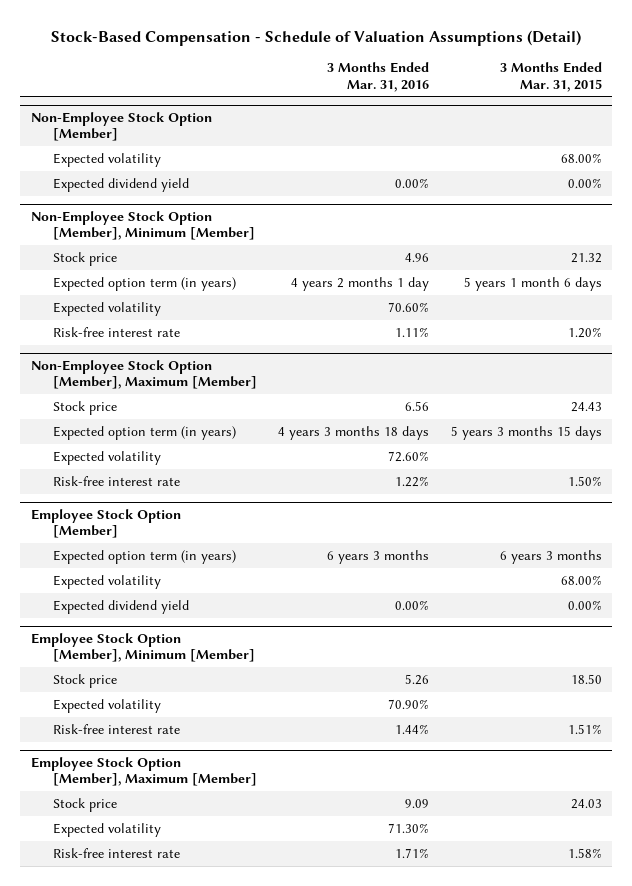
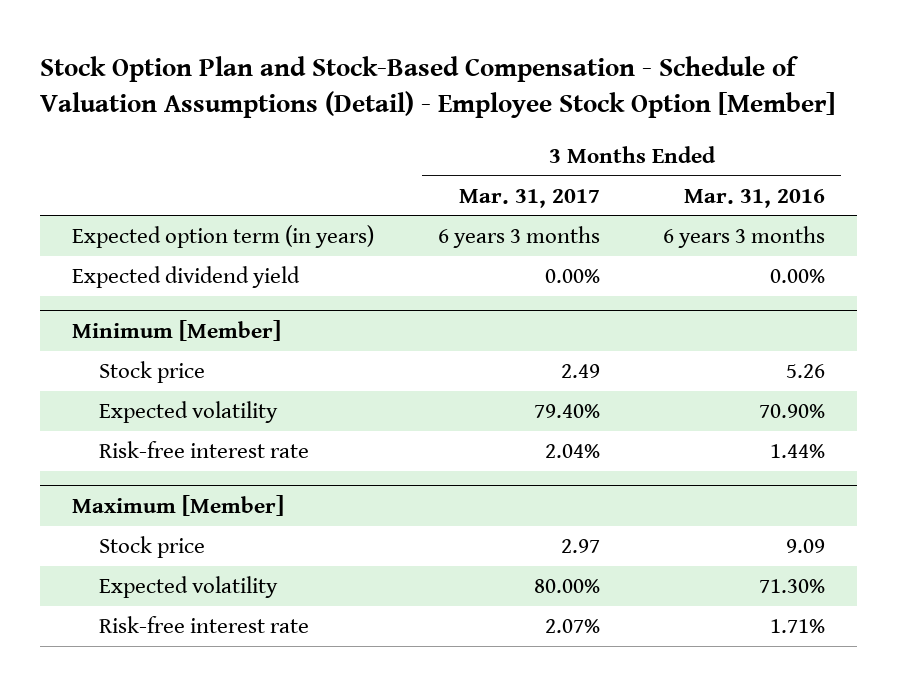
[51,29,582,46] Stock-Based Compensation - Schedule of Valuation Assumptions (Detail) -> [40,56,836,119] Stock Option Plan and Stock-Based Compensation - Schedule of Valuation Assumptions (Detail) - Employee Stock Option [Member]
[499,62,602,92] 3 Months Ended Mar. 31, 2015 -> none
none -> [458,188,600,208] Mar. 31, 2017
[30,111,212,142] Non-Employee Stock Option [Member] -> none
[52,152,161,167] Expected volatility -> none
[52,177,189,192] Expected dividend yield -> none
[30,210,255,241] Non-Employee Stock Option [Member], Minimum [Member] -> none
[52,251,117,266] Stock price -> none
[52,276,236,291] Expected option term (in years) -> none
[52,301,161,316] Expected volatility -> none
[52,326,180,337] Risk-free interest rate -> none
[30,359,257,390] Non-Employee Stock Option [Member], Maximum [Member] -> none
[52,400,117,415] Stock price -> none
[52,425,236,440] Expected option term (in years) -> none
[52,450,161,465] Expected volatility -> none
[52,475,180,486] Risk-free interest rate -> none
[30,508,181,539] Employee Stock Option [Member] -> none
[52,574,161,589] Expected volatility -> none
[30,632,255,663] Employee Stock Option [Member], Minimum [Member] -> none
none -> [72,319,282,341] Minimum [Member]
[30,756,257,787] Employee Stock Option [Member], Maximum [Member] -> none
none -> [72,494,285,516] Maximum [Member]

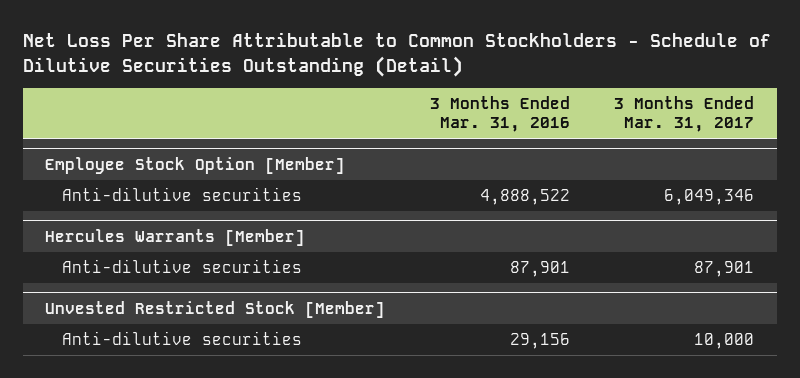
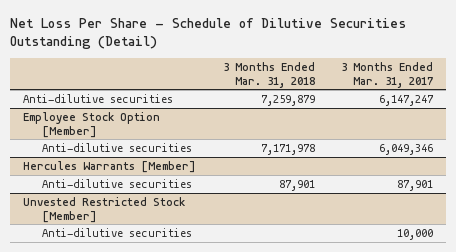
[22,32,771,78] Net Loss Per Share Attributable to Common Stockholders - Schedule of Dilutive Securities Outstanding (Detail) -> [9,18,406,50] Net Loss Per Share - Schedule of Dilutive Securities Outstanding (Detail)
[429,95,570,133] 3 Months Ended Mar. 31, 2016 -> none
none -> [222,61,315,88] 3 Months Ended Mar. 31, 2018
none -> [23,93,174,103] Anti-dilutive securities

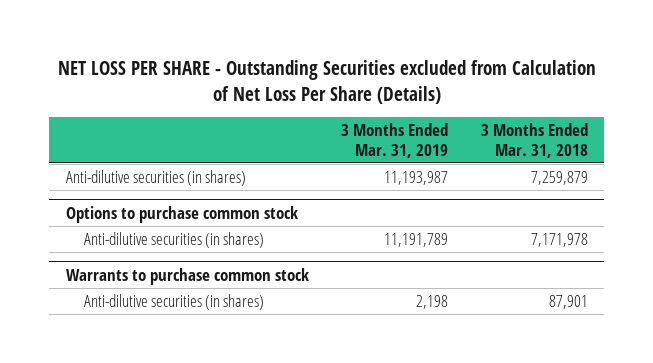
[9,18,406,50] Net Loss Per Share - Schedule of Dilutive Securities Outstanding (Detail) -> [57,59,596,104] NET LOSS PER SHARE - Outstanding Securities excluded from Calculation of Net Loss Per Share (Details)
[340,61,433,88] 3 Months Ended Mar. 31, 2017 -> none
none -> [341,123,449,158] 3 Months Ended Mar. 31, 2019
[23,196,186,223] Unvested Restricted Stock [Member] -> none
[41,227,192,237] Anti-dilutive securities -> none
[23,93,174,103] Anti-dilutive securities -> [65,170,246,187] Anti-dilutive securities (in shares)
[23,111,161,138] Employee Stock Option [Member] -> [65,205,298,223] Options to purchase common stock
[41,142,192,152] Anti-dilutive securities -> [84,232,265,249] Anti-dilutive securities (in shares)
[23,160,197,173] Hercules Warrants [Member] -> [65,267,309,285] Warrants to purchase common stock
[41,178,192,188] Anti-dilutive securities -> [84,294,265,311] Anti-dilutive securities (in shares)

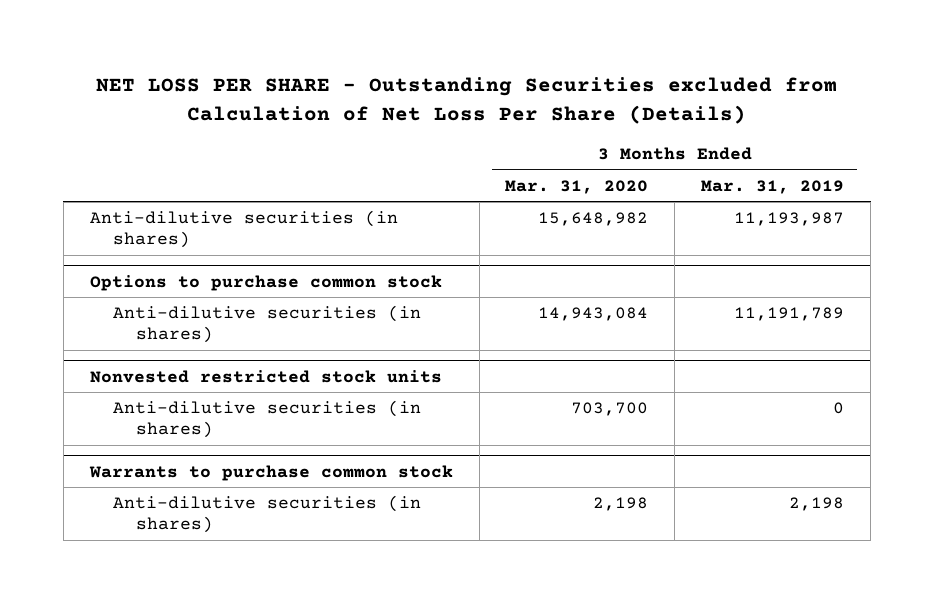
[480,123,588,158] 3 Months Ended Mar. 31, 2018 -> none
none -> [505,179,649,194] Mar. 31, 2020
none -> [89,369,442,383] Nonvested restricted stock units
none -> [112,400,421,439] Anti-dilutive securities (in shares)

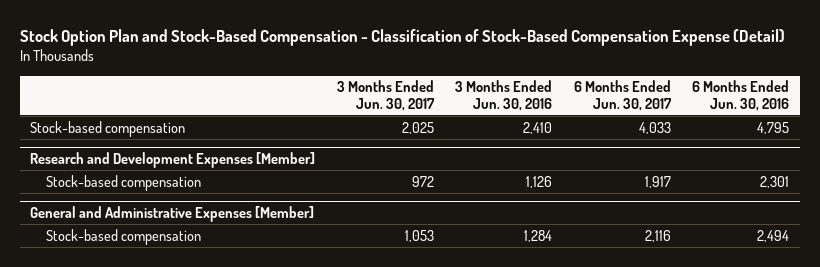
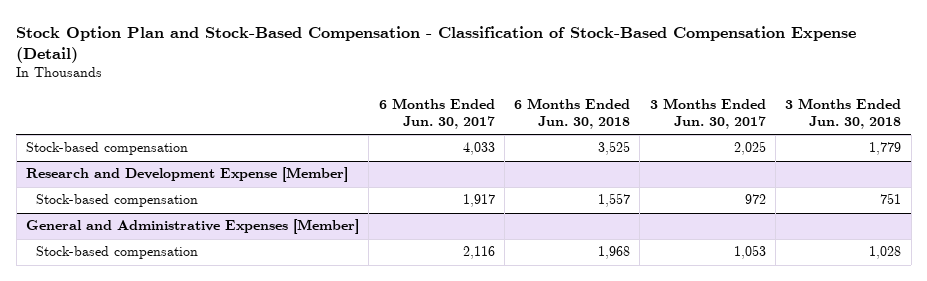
[455,80,553,111] 3 Months Ended Jun. 30, 2016 -> none
[692,80,790,111] 6 Months Ended Jun. 30, 2016 -> none
none -> [514,97,631,130] 6 Months Ended Jun. 30, 2018
none -> [785,97,902,130] 3 Months Ended Jun. 30, 2018
[30,151,316,168] Research and Development Expenses [Member] -> [26,167,349,183] Research and Development Expense [Member]

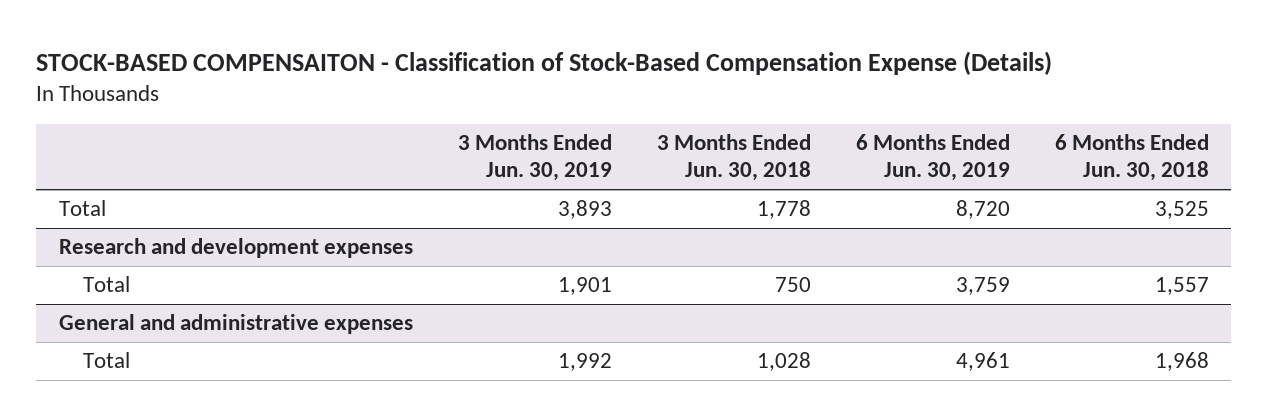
[16,25,857,63] Stock Option Plan and Stock-Based Compensation - Classification of Stock-Based Compensation Expense (Detail) -> [36,51,1053,76] STOCK-BASED COMPENSAITON - Classification of Stock-Based Compensation Expense (Details)
[378,97,495,130] 6 Months Ended Jun. 30, 2017 -> none
[649,97,766,130] 3 Months Ended Jun. 30, 2017 -> none
none -> [457,133,612,182] 3 Months Ended Jun. 30, 2019
none -> [855,133,1010,182] 6 Months Ended Jun. 30, 2019
[26,142,189,156] Stock-based compensation -> none
[35,194,198,208] Stock-based compensation -> none
none -> [58,200,106,217] Total
[26,167,349,183] Research and Development Expense [Member] -> [58,238,413,259] Research and development expenses
none -> [82,276,130,293] Total
[26,219,360,235] General and Administrative Expenses [Member] -> [58,314,413,335] General and administrative expenses
[35,246,198,260] Stock-based compensation -> [82,352,130,369] Total

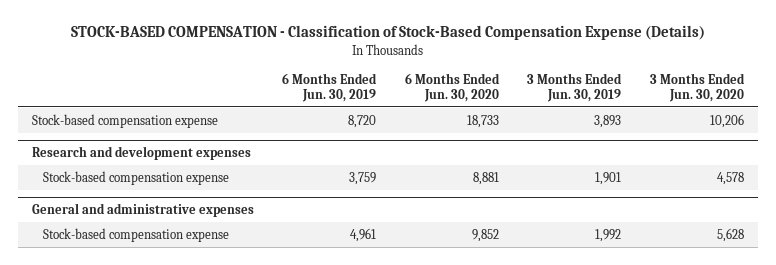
[36,51,1053,76] STOCK-BASED COMPENSAITON - Classification of Stock-Based Compensation Expense (Details) -> [70,25,705,41] STOCK-BASED COMPENSATION - Classification of Stock-Based Compensation Expense (Details)
[656,133,811,182] 3 Months Ended Jun. 30, 2018 -> none
[1054,133,1209,182] 6 Months Ended Jun. 30, 2018 -> none
none -> [404,72,500,102] 6 Months Ended Jun. 30, 2020
none -> [649,72,745,102] 3 Months Ended Jun. 30, 2020
[58,200,106,217] Total -> [31,113,218,128] Stock-based compensation expense
[82,276,130,293] Total -> [43,170,230,185] Stock-based compensation expense
[82,352,130,369] Total -> [43,227,230,242] Stock-based compensation expense

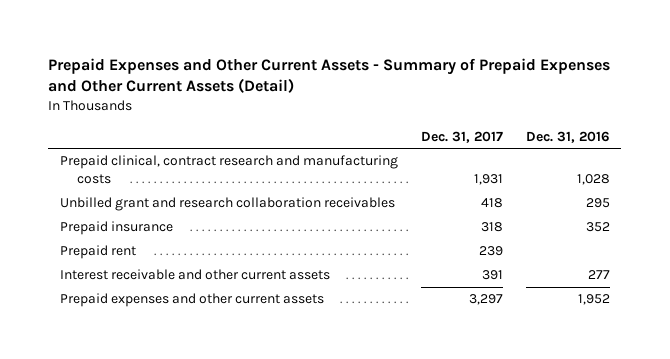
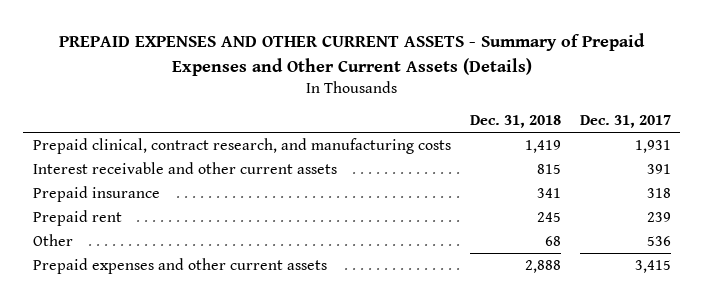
[48,57,611,94] Prepaid Expenses and Other Current Assets - Summary of Prepaid Expenses and Other Current Assets (Detail) -> [58,33,645,76] PREPAID EXPENSES AND OTHER CURRENT ASSETS - Summary of Prepaid Expenses and Other Current Assets (Details)
[525,130,610,143] Dec. 31, 2016 -> none
none -> [469,115,561,129] Dec. 31, 2018
[59,197,395,212] Unbilled grant and research collaboration receivables -> none
[59,155,398,185] Prepaid clinical, contract research and manufacturing costs -> [32,137,451,154] Prepaid clinical, contract research, and manufacturing costs
[59,269,330,281] Interest receivable and other current assets -> [32,161,337,174] Interest receivable and other current assets
none -> [32,233,73,246] Other
[468,294,503,306] 3,297 -> [634,259,671,273] 3,415

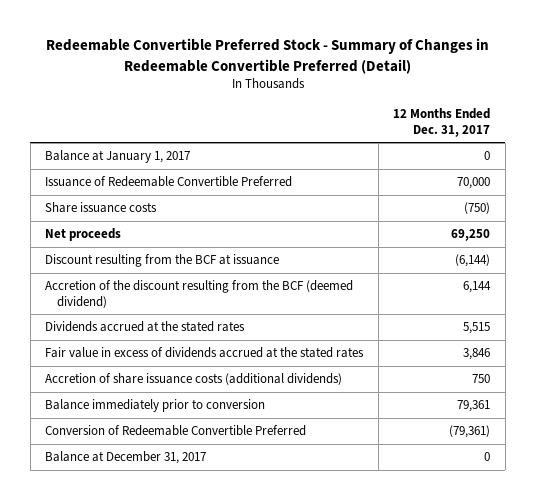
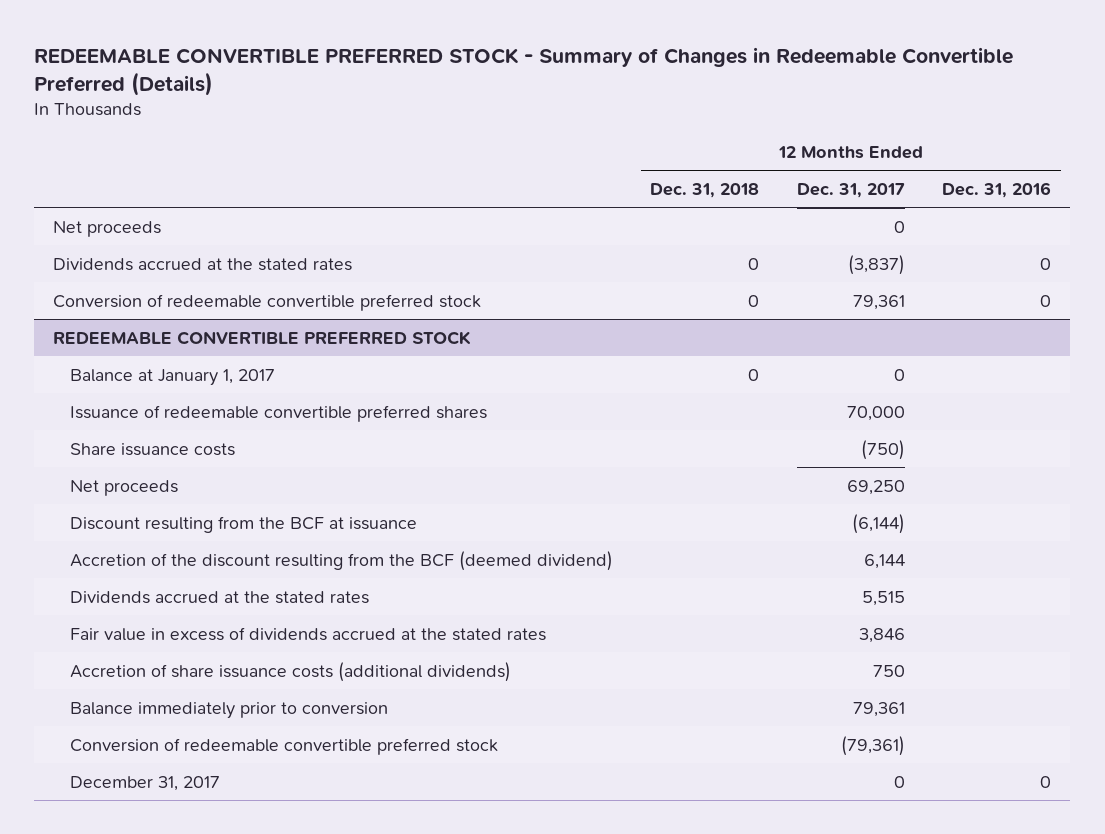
[45,38,489,74] Redeemable Convertible Preferred Stock - Summary of Changes in Redeemable Convertible Preferred (Detail) -> [34,46,1014,96] REDEEMABLE CONVERTIBLE PREFERRED STOCK - Summary of Changes in Redeemable Convertible Preferred (Details)
none -> [650,182,760,198] Dec. 31, 2018
none -> [942,181,1052,198] Dec. 31, 2016
none -> [53,220,162,237] Net proceeds
none -> [53,257,353,271] Dividends accrued at the stated rates
none -> [53,293,482,311] Conversion of redeemable convertible preferred stock
none -> [53,330,472,345] REDEEMABLE CONVERTIBLE PREFERRED STOCK
[45,176,293,188] Issuance of Redeemable Convertible Preferred -> [69,404,487,422] Issuance of redeemable convertible preferred shares
[45,425,307,437] Conversion of Redeemable Convertible Preferred -> [69,737,498,755] Conversion of redeemable convertible preferred stock
[45,451,207,465] Balance at December 31, 2017 -> [69,775,220,791] December 31, 2017

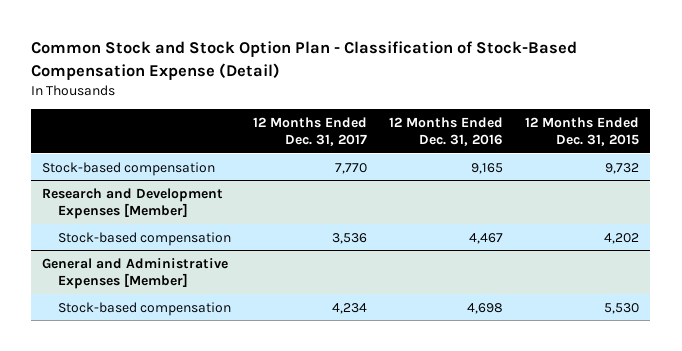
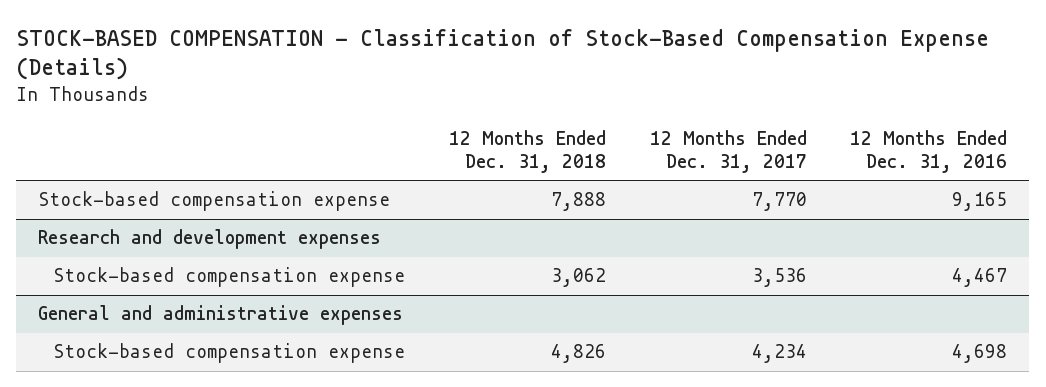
[31,41,578,80] Common Stock and Stock Option Plan - Classification of Stock-Based Compensation Expense (Detail) -> [16,28,990,81] STOCK-BASED COMPENSATION - Classification of Stock-Based Compensation Expense (Details)
[525,116,640,147] 12 Months Ended Dec. 31, 2015 -> none
none -> [449,130,607,173] 12 Months Ended Dec. 31, 2018
[42,161,216,176] Stock-based compensation -> [38,191,391,212] Stock-based compensation expense
[42,187,224,220] Research and Development Expenses [Member] -> [38,229,382,250] Research and development expenses
[57,231,231,246] Stock-based compensation -> [53,267,406,288] Stock-based compensation expense
[42,257,229,290] General and Administrative Expenses [Member] -> [38,305,404,326] General and administrative expenses
[57,301,231,316] Stock-based compensation -> [53,343,406,364] Stock-based compensation expense

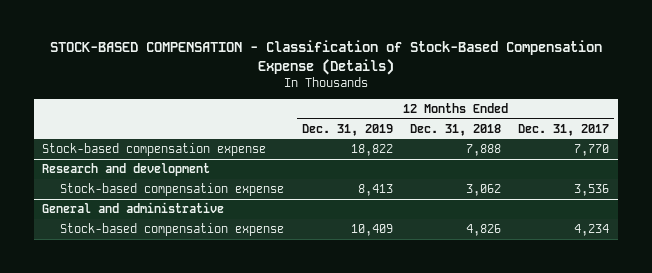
[850,130,1008,173] 12 Months Ended Dec. 31, 2016 -> none
none -> [301,123,393,136] Dec. 31, 2019
[38,229,382,250] Research and development expenses -> [42,163,211,177] Research and development
[38,305,404,326] General and administrative expenses -> [42,202,225,214] General and administrative

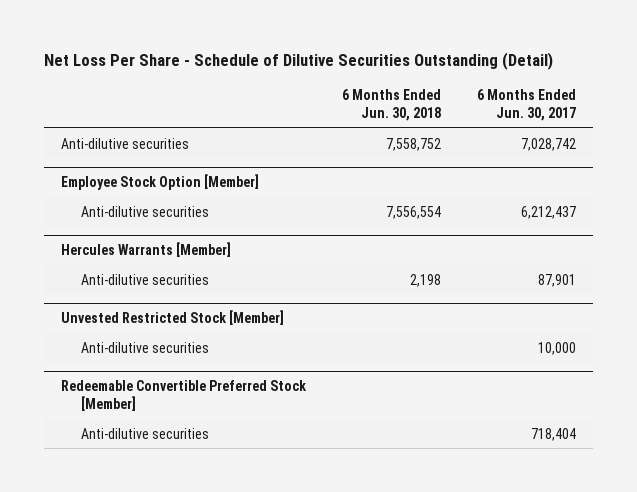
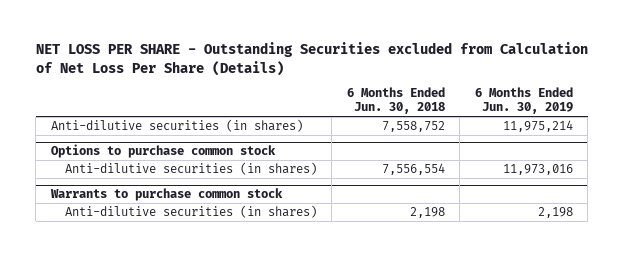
[43,51,553,70] Net Loss Per Share - Schedule of Dilutive Securities Outstanding (Detail) -> [35,42,588,76] NET LOSS PER SHARE - Outstanding Securities excluded from Calculation of Net Loss Per Share (Details)
[476,88,576,122] 6 Months Ended Jun. 30, 2017 -> none
none -> [474,87,573,115] 6 Months Ended Jun. 30, 2019
[61,309,285,325] Unvested Restricted Stock [Member] -> none
[81,341,210,353] Anti-dilutive securities -> none
[61,379,308,412] Redeemable Convertible Preferred Stock [Member] -> none
[81,427,210,439] Anti-dilutive securities -> none
[61,137,190,149] Anti-dilutive securities -> [50,119,303,133] Anti-dilutive securities (in shares)
[61,173,260,190] Employee Stock Option [Member] -> [50,144,276,159] Options to purchase common stock
[81,205,210,217] Anti-dilutive securities -> [64,162,317,176] Anti-dilutive securities (in shares)
[61,241,232,257] Hercules Warrants [Member] -> [49,188,283,202] Warrants to purchase common stock
[81,273,210,285] Anti-dilutive securities -> [64,205,317,219] Anti-dilutive securities (in shares)

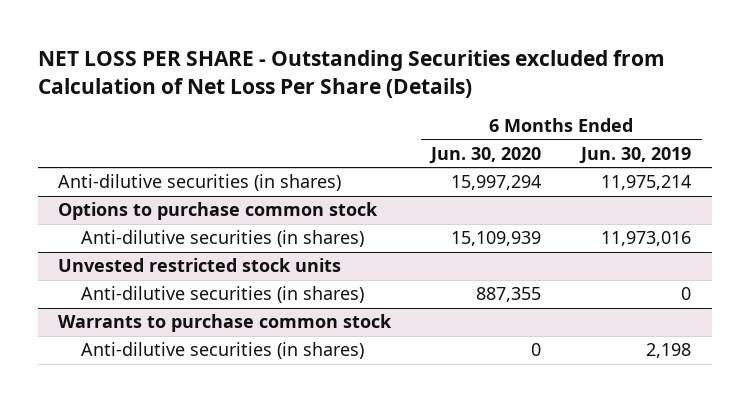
[346,87,445,115] 6 Months Ended Jun. 30, 2018 -> none
none -> [429,146,542,164] Jun. 30, 2020
none -> [57,258,341,273] Unvested restricted stock units
none -> [80,286,364,304] Anti-dilutive securities (in shares)

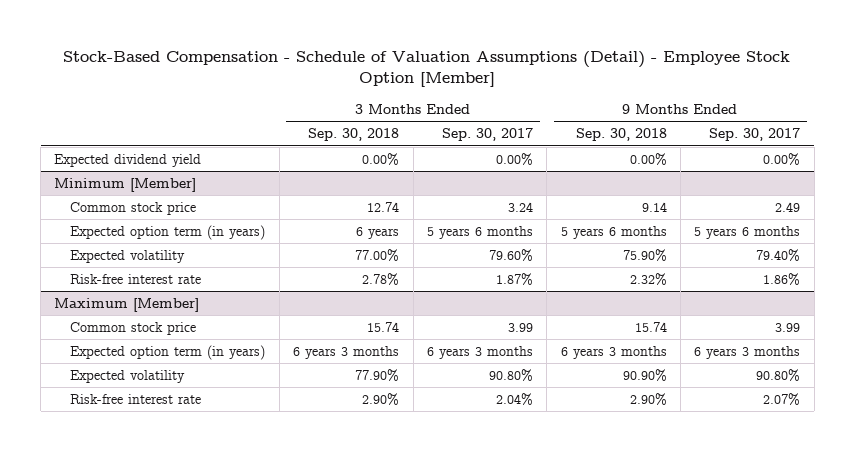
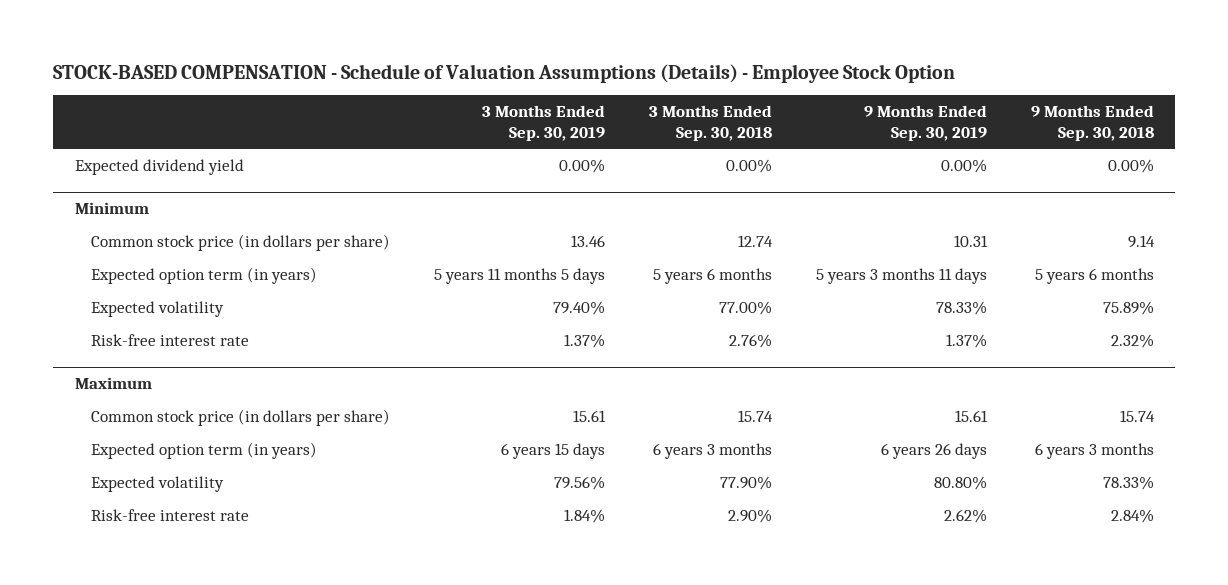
[63,50,791,88] Stock-Based Compensation - Schedule of Valuation Assumptions (Detail) - Employee Stock Option [Member] -> [52,63,955,83] STOCK-BASED COMPENSATION - Schedule of Valuation Assumptions (Details) - Employee Stock Option
[441,128,533,142] Sep. 30, 2017 -> none
[709,128,801,142] Sep. 30, 2017 -> none
none -> [482,105,606,141] 3 Months Ended Sep. 30, 2019
none -> [863,105,987,141] 9 Months Ended Sep. 30, 2019
[54,177,197,192] Minimum [Member] -> [74,202,149,215] Minimum
[70,201,197,215] Common stock price -> [91,233,391,251] Common stock price (in dollars per share)
[356,226,400,239] 6 years -> [653,267,773,284] 5 years 6 months
[622,248,667,262] 75.90% -> [1102,300,1154,315] 75.89%
[362,272,400,286] 2.78% -> [729,333,773,348] 2.76%
[54,297,200,312] Maximum [Member] -> [74,377,152,390] Maximum
[70,321,197,335] Common stock price -> [91,408,391,426] Common stock price (in dollars per share)
[622,368,667,382] 90.90% -> [1102,475,1154,490] 78.33%
[629,392,667,406] 2.90% -> [1110,508,1154,523] 2.84%

